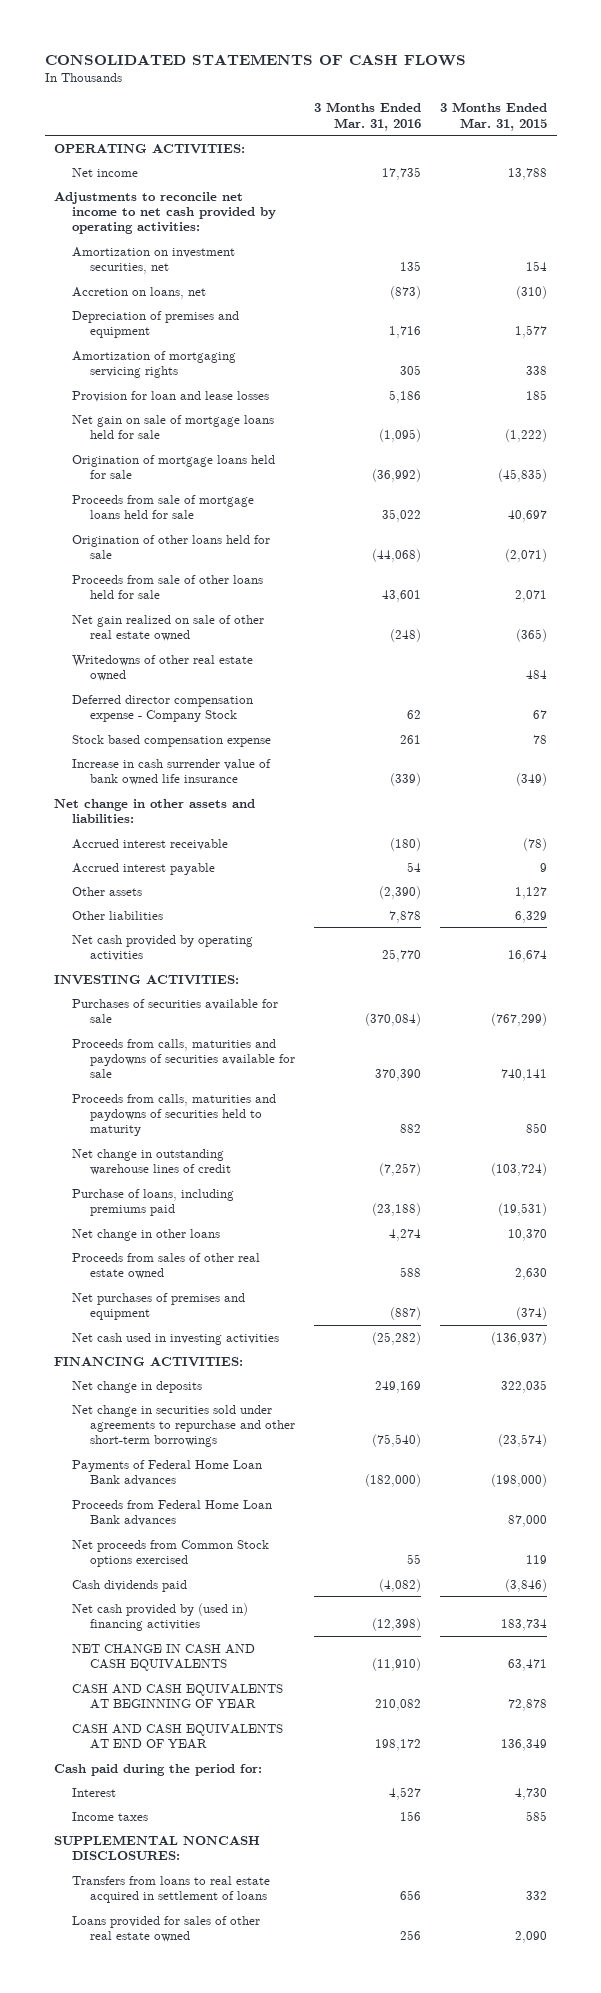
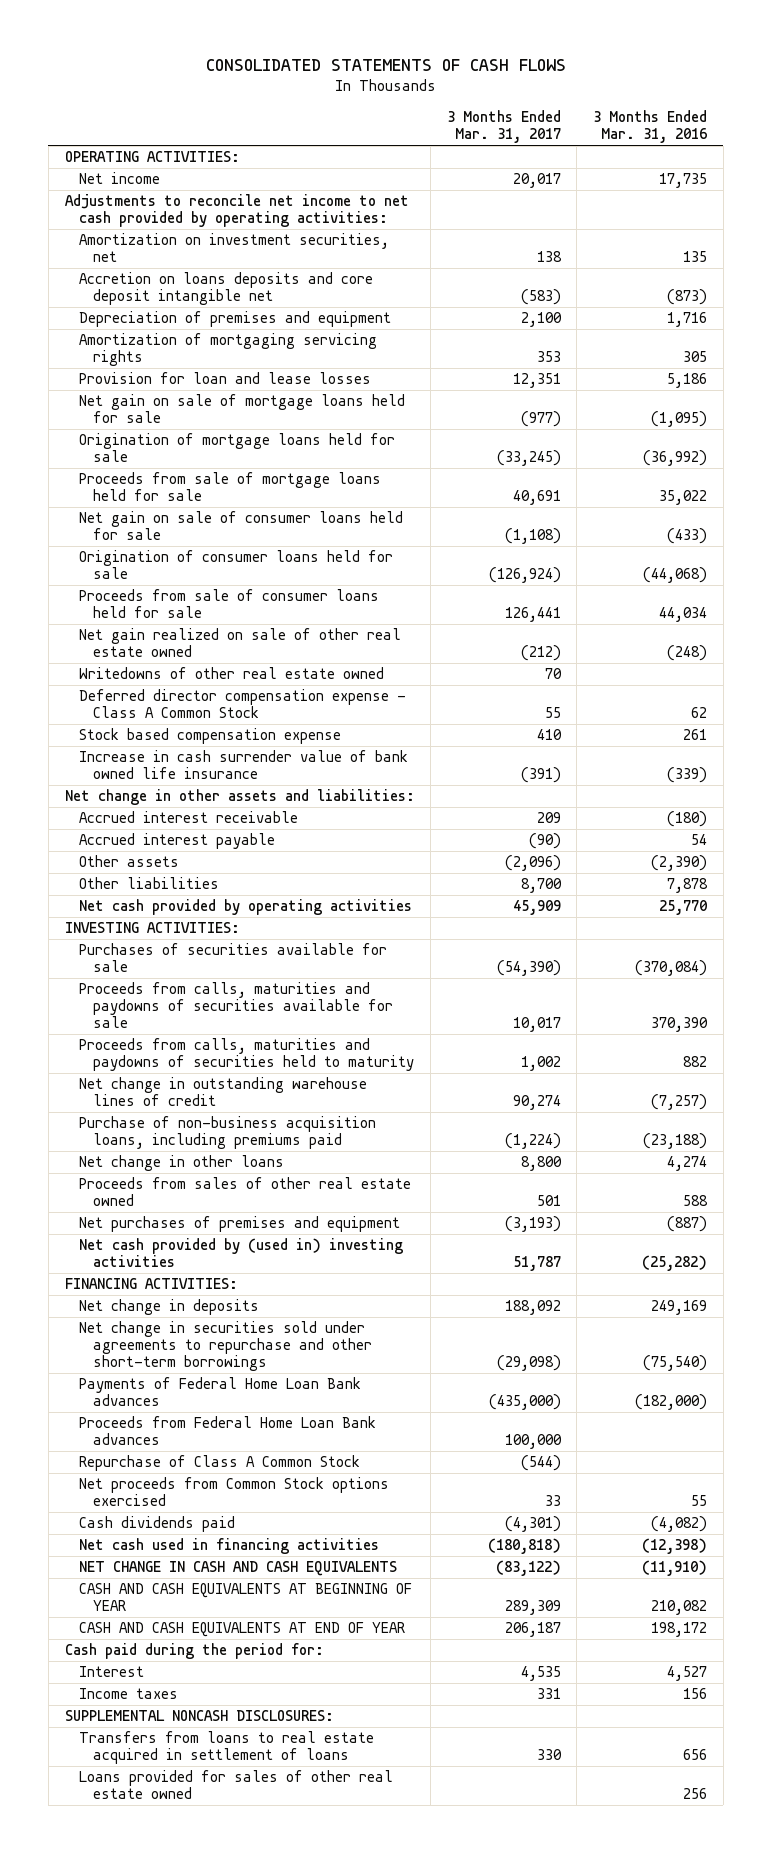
[440,102,548,131] 3 Months Ended Mar. 31, 2015 -> none
none -> [446,110,561,144] 3 Months Ended Mar. 31, 2017
[71,286,206,299] Accretion on loans, net -> [78,272,373,306] Accretion on loans deposits and core deposit intangible net
none -> [78,511,403,541] Net gain on sale of consumer loans held for sale
[71,534,270,560] Origination of other loans held for sale -> [78,550,393,580] Origination of consumer loans held for sale
[71,574,263,600] Proceeds from sale of other loans held for sale -> [78,589,379,619] Proceeds from sale of consumer loans held for sale
[381,590,421,603] 43,601 -> [658,607,707,623] 44,034
[71,694,253,723] Deferred director compensation expense - Company Stock -> [78,689,406,719] Deferred director compensation expense - Class A Common Stock
[71,1188,234,1217] Purchase of loans, including premiums paid -> [78,1116,376,1150] Purchase of non-business acquisition loans, including premiums paid
[71,1332,279,1345] Net cash used in investing activities -> [78,1238,403,1268] Net cash provided by (used in) investing activities
none -> [78,1455,360,1472] Repurchase of Class A Common Stock
[71,1602,248,1632] Net cash provided by (used in) financing activities -> [78,1538,379,1555] Net cash used in financing activities

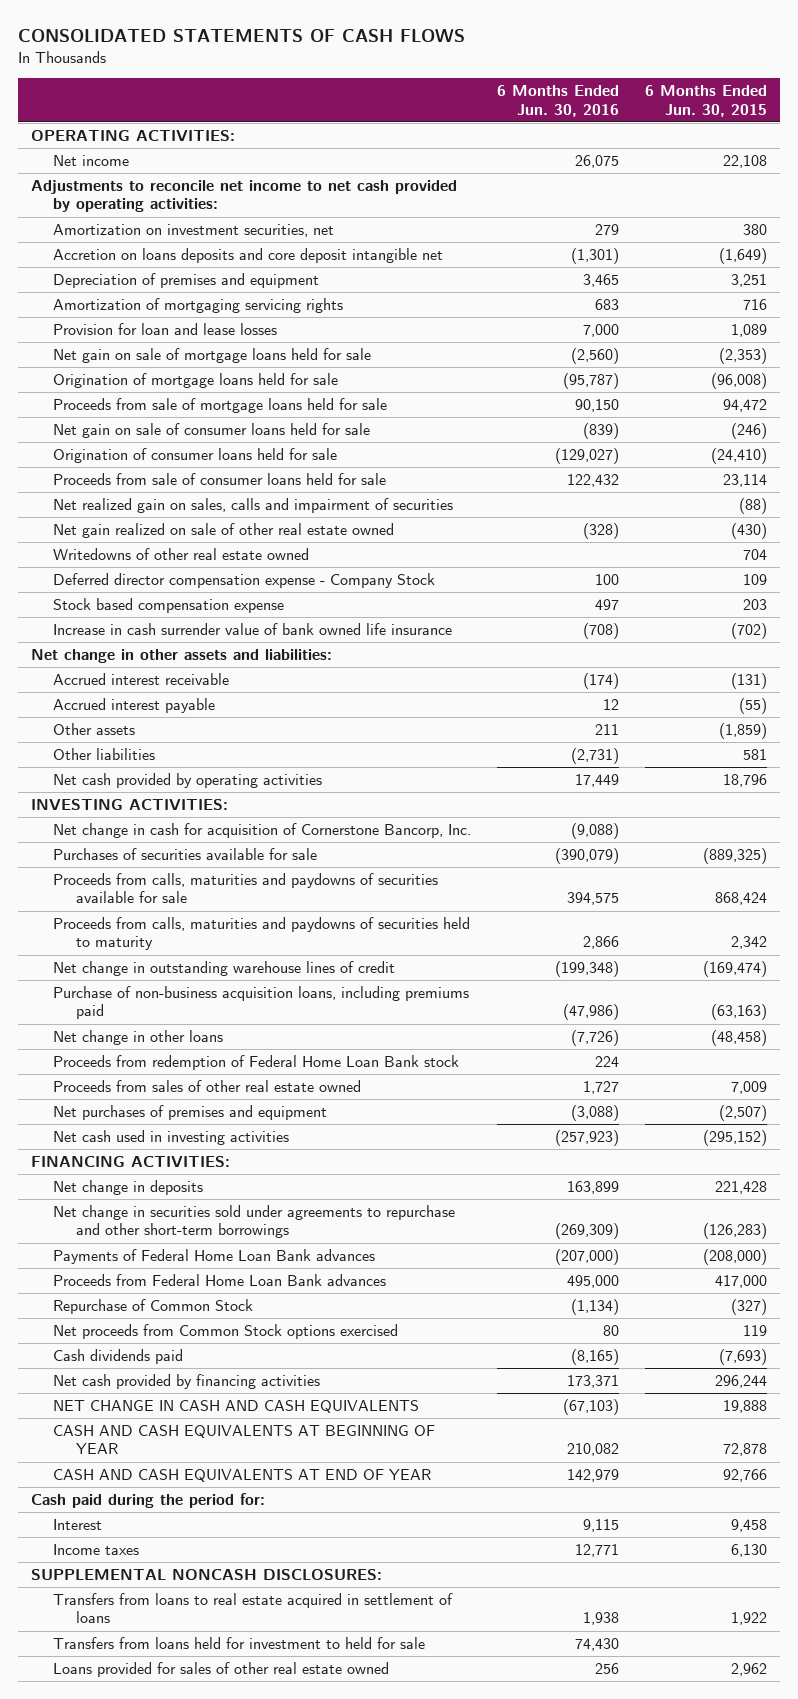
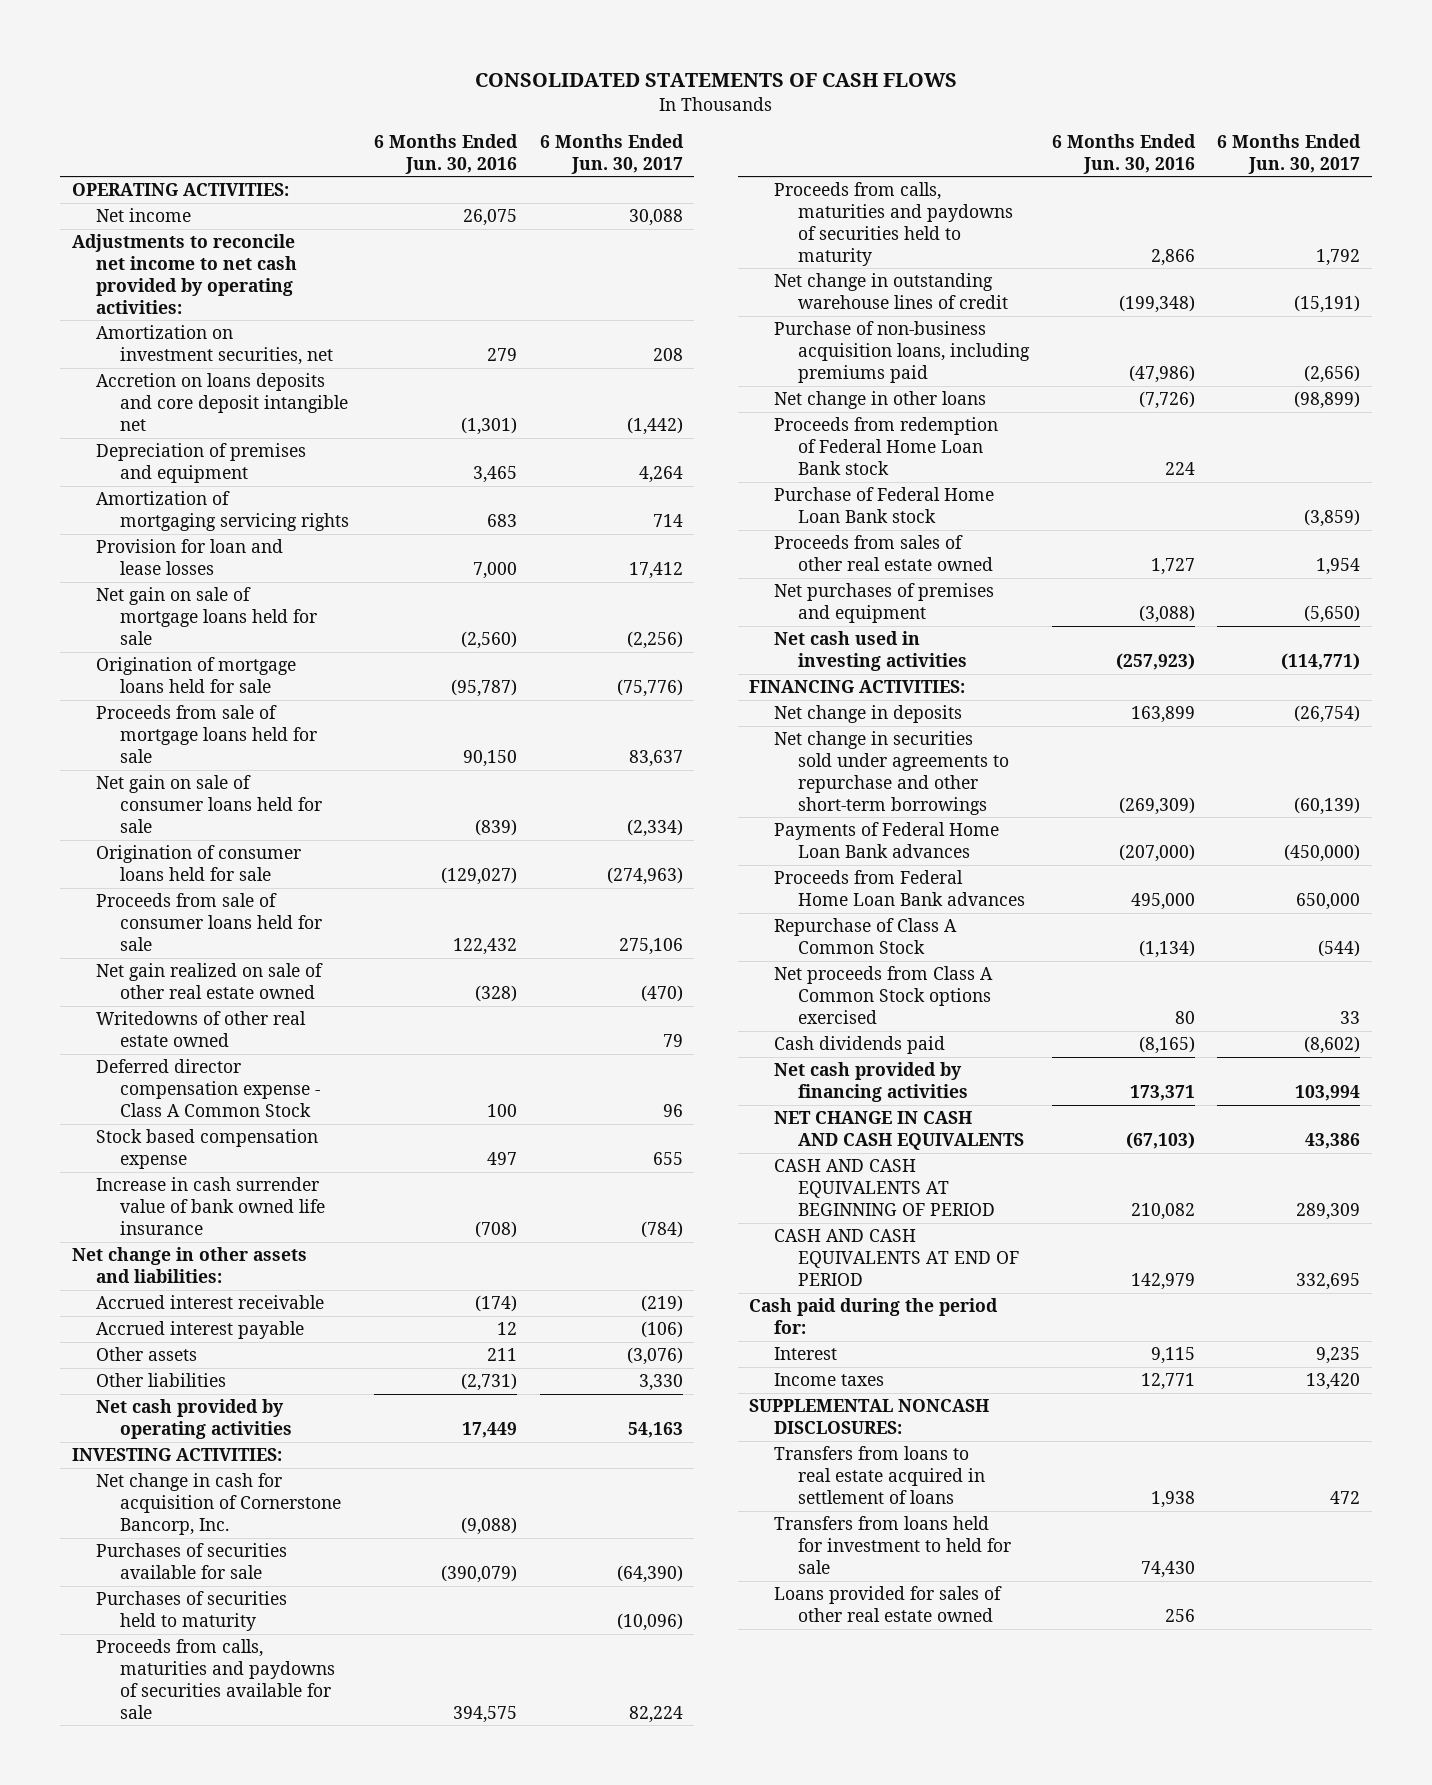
[644,85,767,117] 6 Months Ended Jun. 30, 2015 -> none
none -> [539,133,684,174] 6 Months Ended Jun. 30, 2017
[53,497,454,513] Net realized gain on sales, calls and impairment of securities -> none
[53,572,436,588] Deferred director compensation expense - Company Stock -> [95,1059,321,1117] Deferred director compensation expense - Class A Common Stock
none -> [95,1591,287,1632] Purchases of securities held to maturity
none -> [773,487,994,524] Purchase of Federal Home Loan Bank stock
[53,1298,254,1314] Repurchase of Common Stock -> [773,918,957,955] Repurchase of Class A Common Stock
[53,1323,399,1339] Net proceeds from Common Stock options exercised -> [773,966,993,1024] Net proceeds from Class A Common Stock options exercised
[53,1424,436,1455] CASH AND CASH EQUIVALENTS AT BEGINNING OF YEAR -> [773,1159,995,1216] CASH AND CASH EQUIVALENTS AT BEGINNING OF PERIOD
[53,1468,432,1482] CASH AND CASH EQUIVALENTS AT END OF YEAR -> [773,1229,1019,1286] CASH AND CASH EQUIVALENTS AT END OF PERIOD

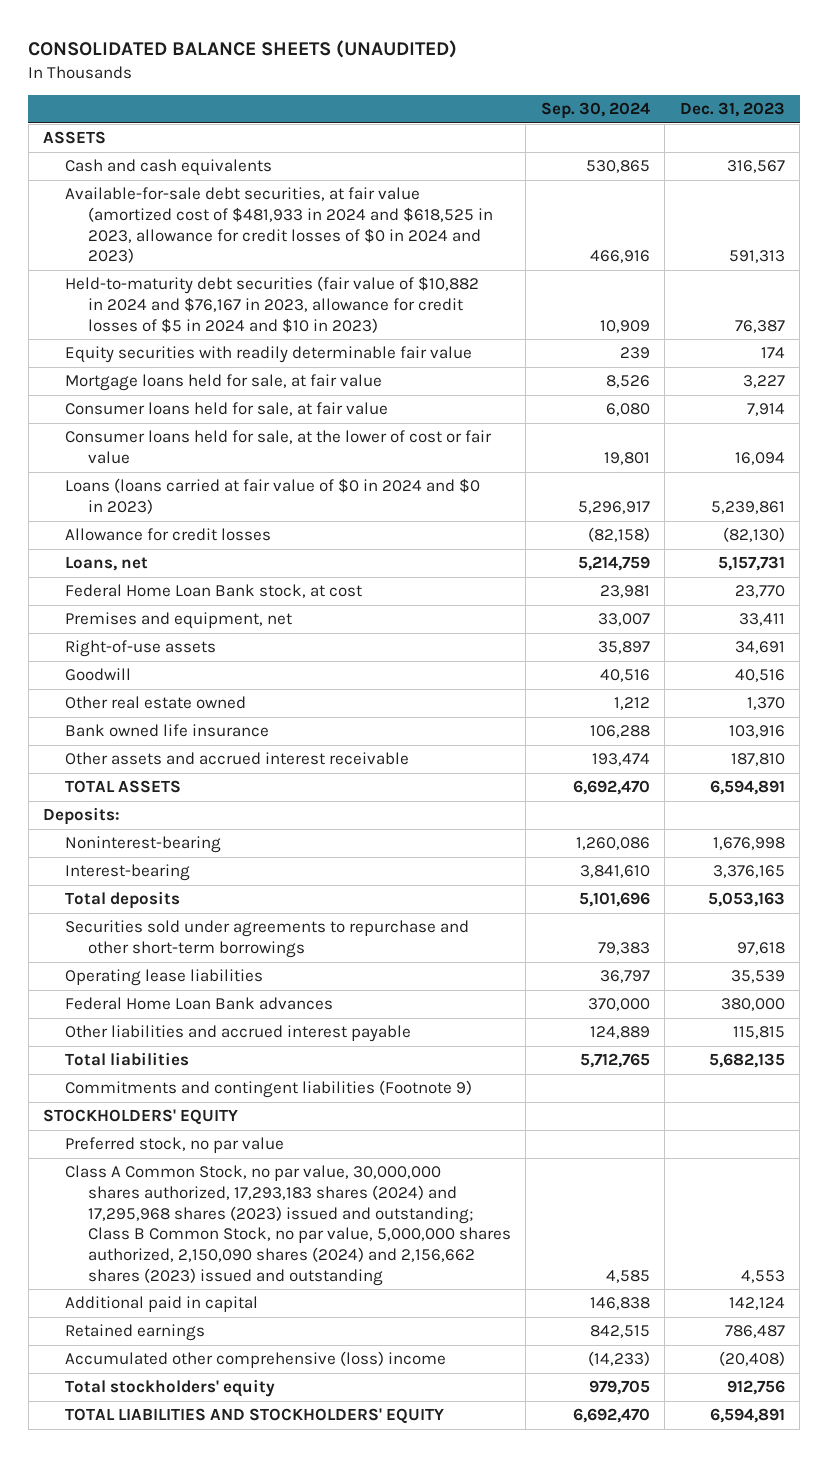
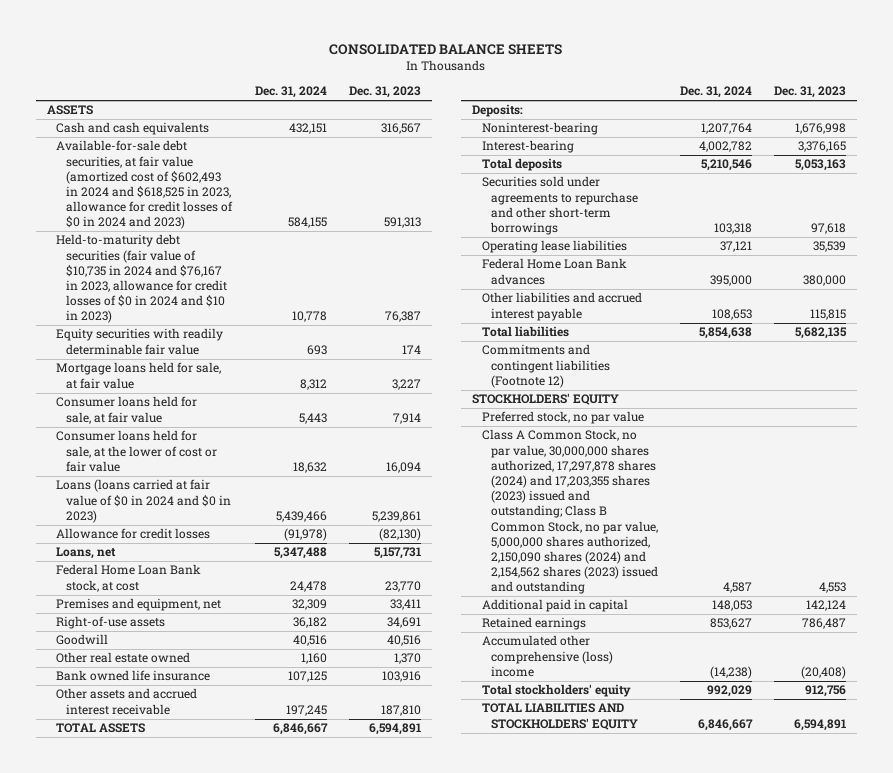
[28,39,458,58] CONSOLIDATED BALANCE SHEETS (UNAUDITED) -> [329,44,563,56] CONSOLIDATED BALANCE SHEETS
[540,102,650,120] Sep. 30, 2024 -> none
none -> [254,86,327,99] Dec. 31, 2024
[65,187,493,264] Available-for-sale debt securities, at fair value (amortized cost of $481,933 in 2024 and $618,525 in 2023, allowance for credit losses of $0 in 2024 and 2023) -> [56,140,234,230] Available-for-sale debt securities, at fair value (amortized cost of $602,493 in 2024 and $618,525 in 2023, allowance for credit losses of $0 in 2024 and 2023)
[65,276,480,333] Held-to-maturity debt securities (fair value of $10,882 in 2024 and $76,167 in 2023, allowance for credit losses of $5 in 2024 and $10 in 2023) -> [56,234,228,324] Held-to-maturity debt securities (fair value of $10,735 in 2024 and $76,167 in 2023, allowance for credit losses of $0 in 2024 and $10 in 2023)
[65,1080,473,1099] Commitments and contingent liabilities (Footnote 9) -> [481,344,611,388] Commitments and contingent liabilities (Footnote 12)
[65,1165,511,1286] Class A Common Stock, no par value, 30,000,000 shares authorized, 17,293,183 shares (2024) and 17,295,968 shares (2023) issued and outstanding; Class B Common Stock, no par value, 5,000,000 shares authorized, 2,150,090 shares (2024) and 2,156,662 shares (2023) issued and outstanding -> [481,429,659,595] Class A Common Stock, no par value, 30,000,000 shares authorized, 17,297,878 shares (2024) and 17,203,355 shares (2023) issued and outstanding; Class B Common Stock, no par value, 5,000,000 shares authorized, 2,150,090 shares (2024) and 2,154,562 shares (2023) issued and outstanding

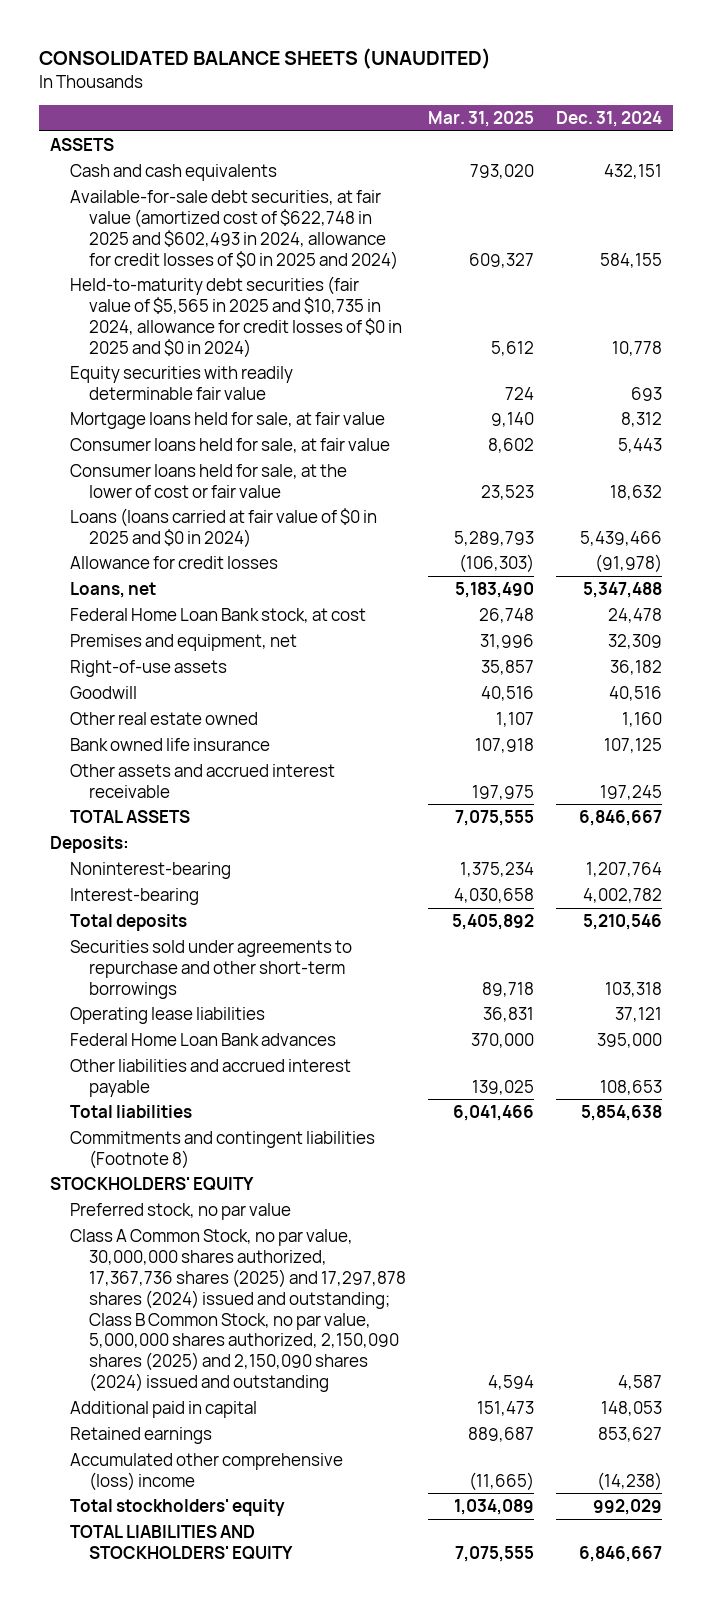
[329,44,563,56] CONSOLIDATED BALANCE SHEETS -> [39,48,492,70] CONSOLIDATED BALANCE SHEETS (UNAUDITED)
[348,86,421,99] Dec. 31, 2023 -> none
none -> [427,110,534,127] Mar. 31, 2025
[56,140,234,230] Available-for-sale debt securities, at fair value (amortized cost of $602,493 in 2024 and $618,525 in 2023, allowance for credit losses of $0 in 2024 and 2023) -> [69,189,398,270] Available-for-sale debt securities, at fair value (amortized cost of $622,748 in 2025 and $602,493 in 2024, allowance for credit losses of $0 in 2025 and 2024)
[56,234,228,324] Held-to-maturity debt securities (fair value of $10,735 in 2024 and $76,167 in 2023, allowance for credit losses of $0 in 2024 and $10 in 2023) -> [69,275,402,358] Held-to-maturity debt securities (fair value of $5,565 in 2025 and $10,735 in 2024, allowance for credit losses of $0 in 2025 and $0 in 2024)
[56,479,232,523] Loans (loans carried at fair value of $0 in 2024 and $0 in 2023) -> [69,507,377,548] Loans (loans carried at fair value of $0 in 2025 and $0 in 2024)
[481,344,611,388] Commitments and contingent liabilities (Footnote 12) -> [69,1130,375,1169] Commitments and contingent liabilities (Footnote 8)
[481,429,659,595] Class A Common Stock, no par value, 30,000,000 shares authorized, 17,297,878 shares (2024) and 17,203,355 shares (2023) issued and outstanding; Class B Common Stock, no par value, 5,000,000 shares authorized, 2,150,090 shares (2024) and 2,154,562 shares (2023) issued and outstanding -> [69,1228,406,1393] Class A Common Stock, no par value, 30,000,000 shares authorized, 17,367,736 shares (2025) and 17,297,878 shares (2024) issued and outstanding; Class B Common Stock, no par value, 5,000,000 shares authorized, 2,150,090 shares (2025) and 2,150,090 shares (2024) issued and outstanding

